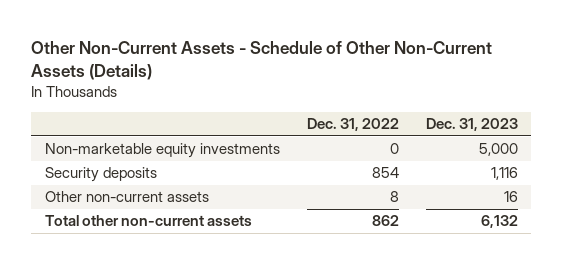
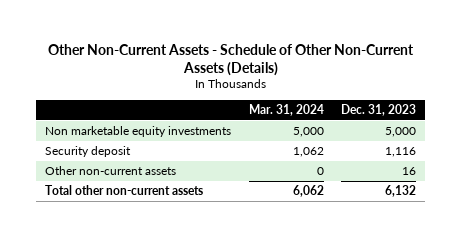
[306,118,399,132] Dec. 31, 2022 -> none
none -> [248,104,324,117] Mar. 31, 2024
[44,143,280,159] Non-marketable equity investments -> [45,126,232,138] Non marketable equity investments
[44,167,157,183] Security deposits -> [45,146,132,158] Security deposit

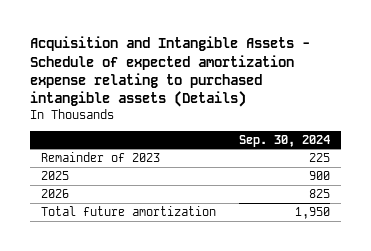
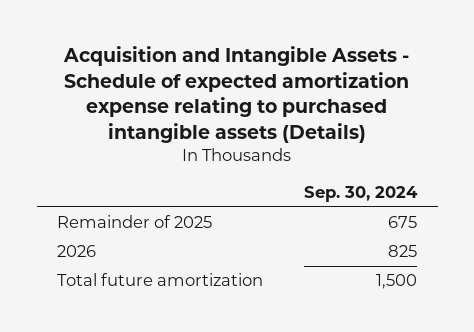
[41,171,70,181] 2025 -> none
[41,152,161,163] Remainder of 2023 -> [57,215,213,229] Remainder of 2025
[308,153,330,163] 225 -> [388,216,418,229] 675
[294,207,330,220] 1,950 -> [376,274,418,290] 1,500

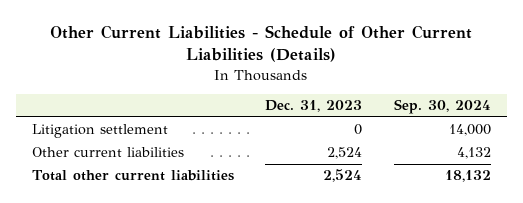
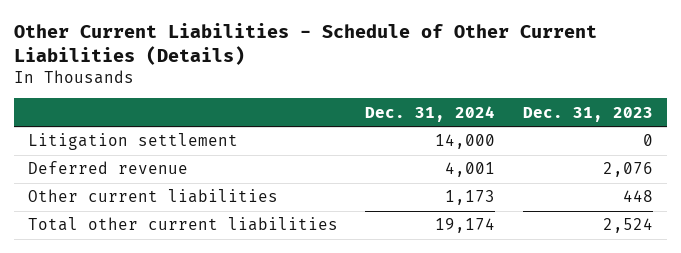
[394,99,492,115] Sep. 30, 2024 -> none
none -> [365,105,496,122] Dec. 31, 2024
none -> [27,161,188,175] Deferred revenue
[327,147,363,160] 2,524 -> [623,190,654,203] 448

